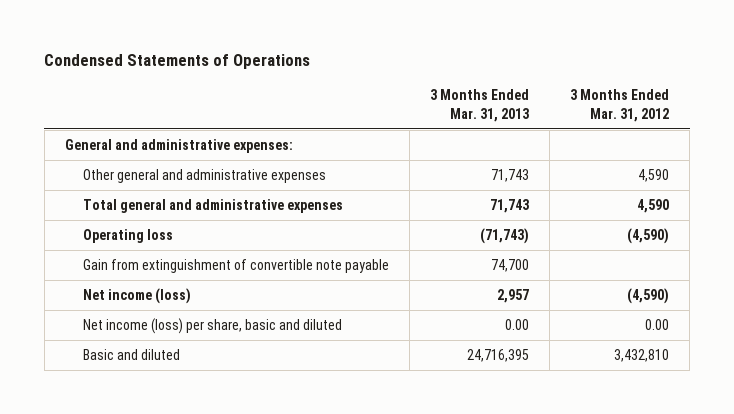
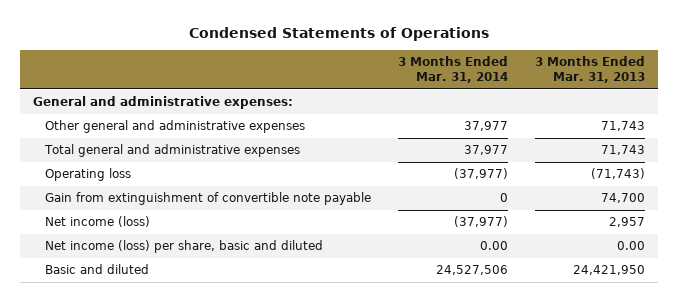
[569,89,669,122] 3 Months Ended Mar. 31, 2012 -> none
none -> [397,56,508,84] 3 Months Ended Mar. 31, 2014
[466,348,529,362] 24,716,395 -> [572,265,645,276] 24,421,950

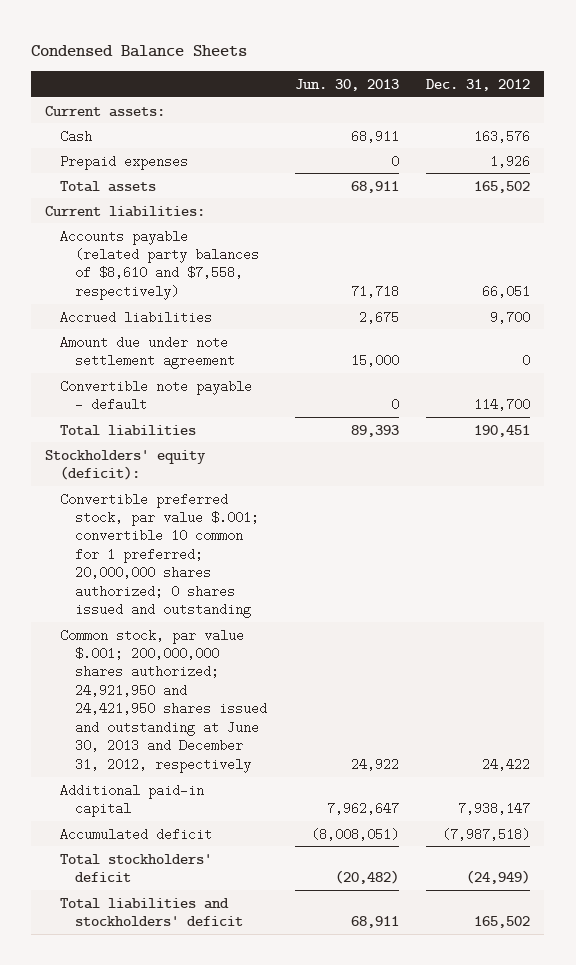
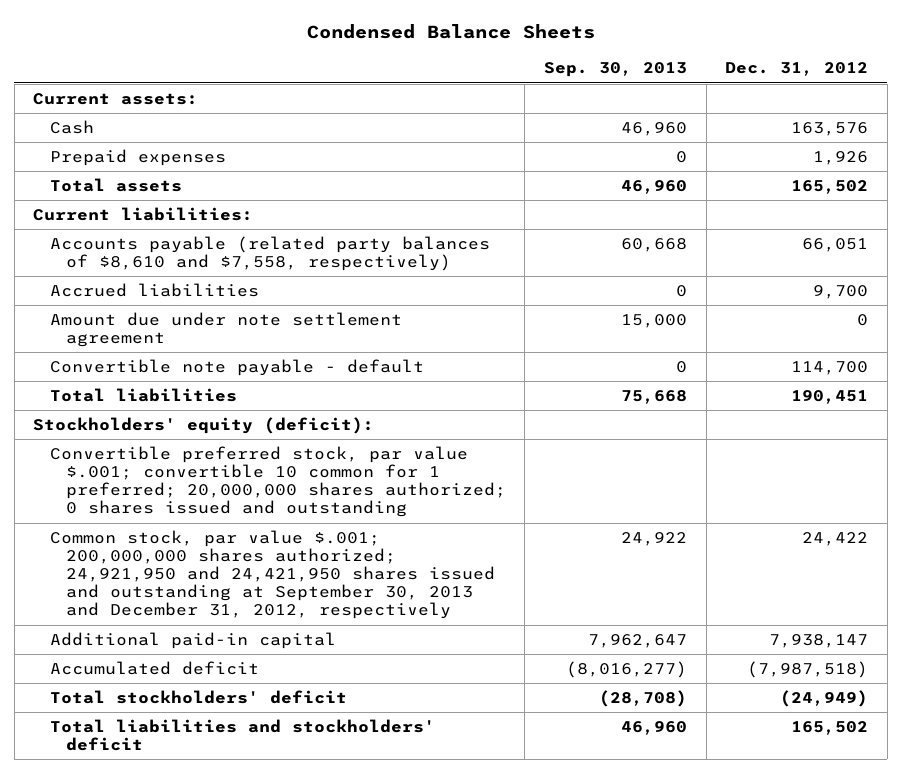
[294,78,399,91] Jun. 30, 2013 -> none
none -> [544,62,688,78] Sep. 30, 2013
[59,628,267,773] Common stock, par value $.001; 200,000,000 shares authorized; 24,921,950 and 24,421,950 shares issued and outstanding at June 30, 2013 and December 31, 2012, respectively -> [49,529,495,620] Common stock, par value $.001; 200,000,000 shares authorized; 24,921,950 and 24,421,950 shares issued and outstanding at September 30, 2013 and December 31, 2012, respectively

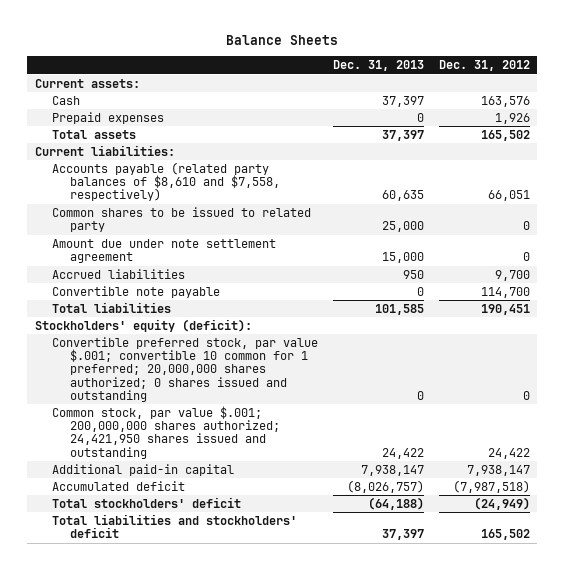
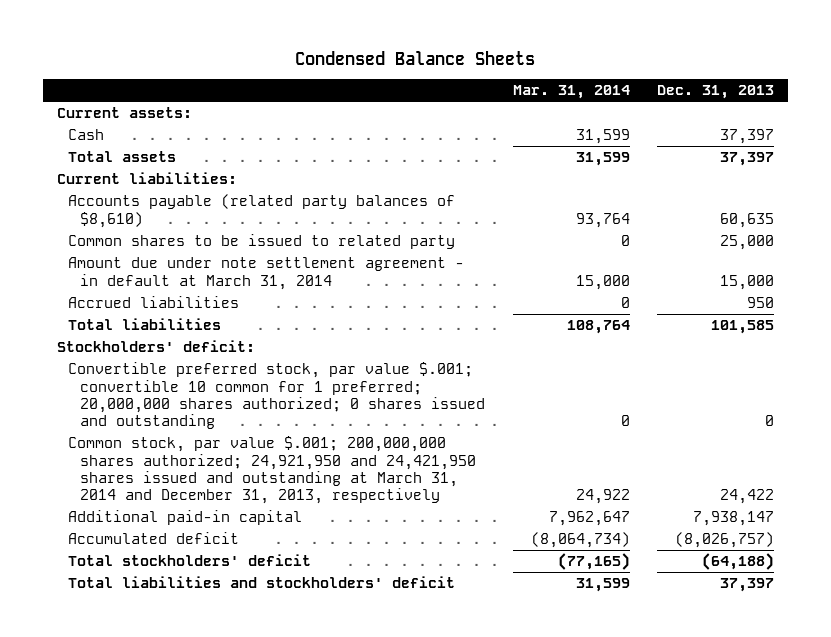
[226,35,339,46] Balance Sheets -> [295,50,536,65] Condensed Balance Sheets
[438,60,530,72] Dec. 31, 2012 -> none
none -> [512,85,630,100] Mar. 31, 2014
[52,111,165,124] Prepaid expenses -> none
[52,161,280,202] Accounts payable (related party balances of $8,610 and $7,558, respectively) -> [68,194,456,228] Accounts payable (related party balances of $8,610)
[52,238,277,264] Amount due under note settlement agreement -> [68,257,465,290] Amount due under note settlement agreement - in default at March 31, 2014
[52,285,221,298] Convertible note payable -> none
[34,318,252,332] Stockholders' equity (deficit): -> [56,340,255,353] Stockholders' deficit:
[52,405,280,459] Common stock, par value $.001; 200,000,000 shares authorized; 24,421,950 shares issued and outstanding -> [68,436,477,505] Common stock, par value $.001; 200,000,000 shares authorized; 24,921,950 and 24,421,950 shares issued and outstanding at March 31, 2014 and December 31, 2013, respectively

